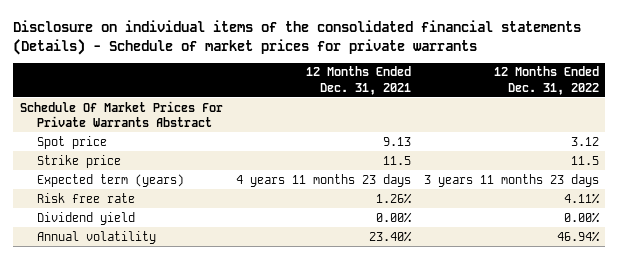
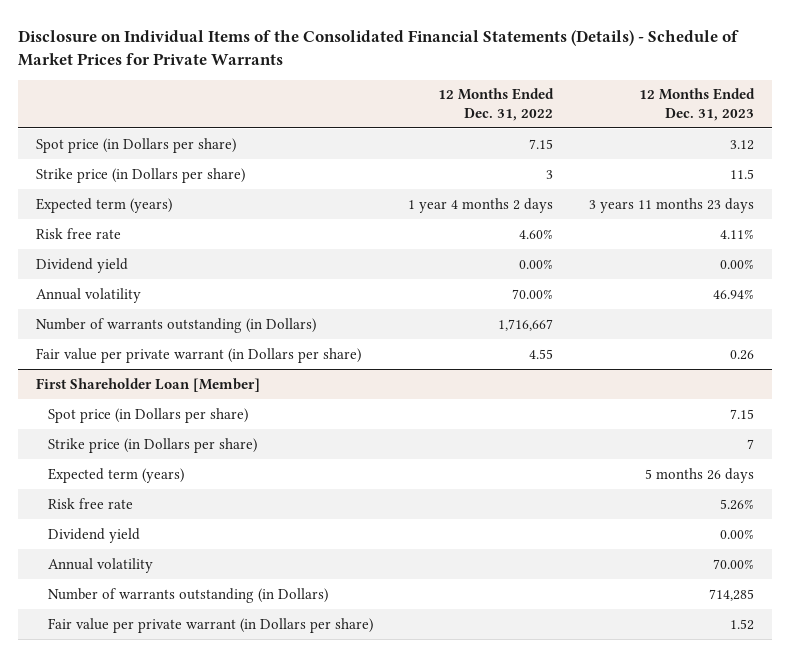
[13,19,582,55] Disclosure on individual items of the consolidated financial statements (Details) - Schedule of market prices for private warrants -> [18,29,740,66] Disclosure on Individual Items of the Consolidated Financial Statements (Details) - Schedule of Market Prices for Private Warrants
[305,66,411,95] 12 Months Ended Dec. 31, 2021 -> none
none -> [638,88,755,121] 12 Months Ended Dec. 31, 2023
[19,100,223,128] Schedule Of Market Prices For Private Warrants Abstract -> none
[36,135,107,149] Spot price -> [36,137,237,153] Spot price (in Dollars per share)
[570,136,599,146] 3.12 -> [529,138,554,149] 7.15
[36,154,121,168] Strike price -> [36,167,246,183] Strike price (in Dollars per share)
[570,155,599,165] 11.5 -> [546,169,554,179] 3
[423,173,599,187] 3 years 11 months 23 days -> [408,197,554,213] 1 year 4 months 2 days
[563,192,600,204] 4.11% -> [519,228,554,239] 4.60%
[556,230,600,242] 46.94% -> [512,288,554,299] 70.00%
none -> [36,317,317,333] Number of warrants outstanding (in Dollars)
none -> [36,347,362,363] Fair value per private warrant (in Dollars per share)
none -> [36,377,261,392] First Shareholder Loan [Member]
none -> [47,407,248,423] Spot price (in Dollars per share)
none -> [47,437,257,453] Strike price (in Dollars per share)
none -> [47,467,184,483] Expected term (years)
none -> [47,497,133,509] Risk free rate
none -> [47,527,140,543] Dividend yield
none -> [47,557,153,573] Annual volatility
none -> [47,587,328,603] Number of warrants outstanding (in Dollars)
none -> [47,617,373,633] Fair value per private warrant (in Dollars per share)

